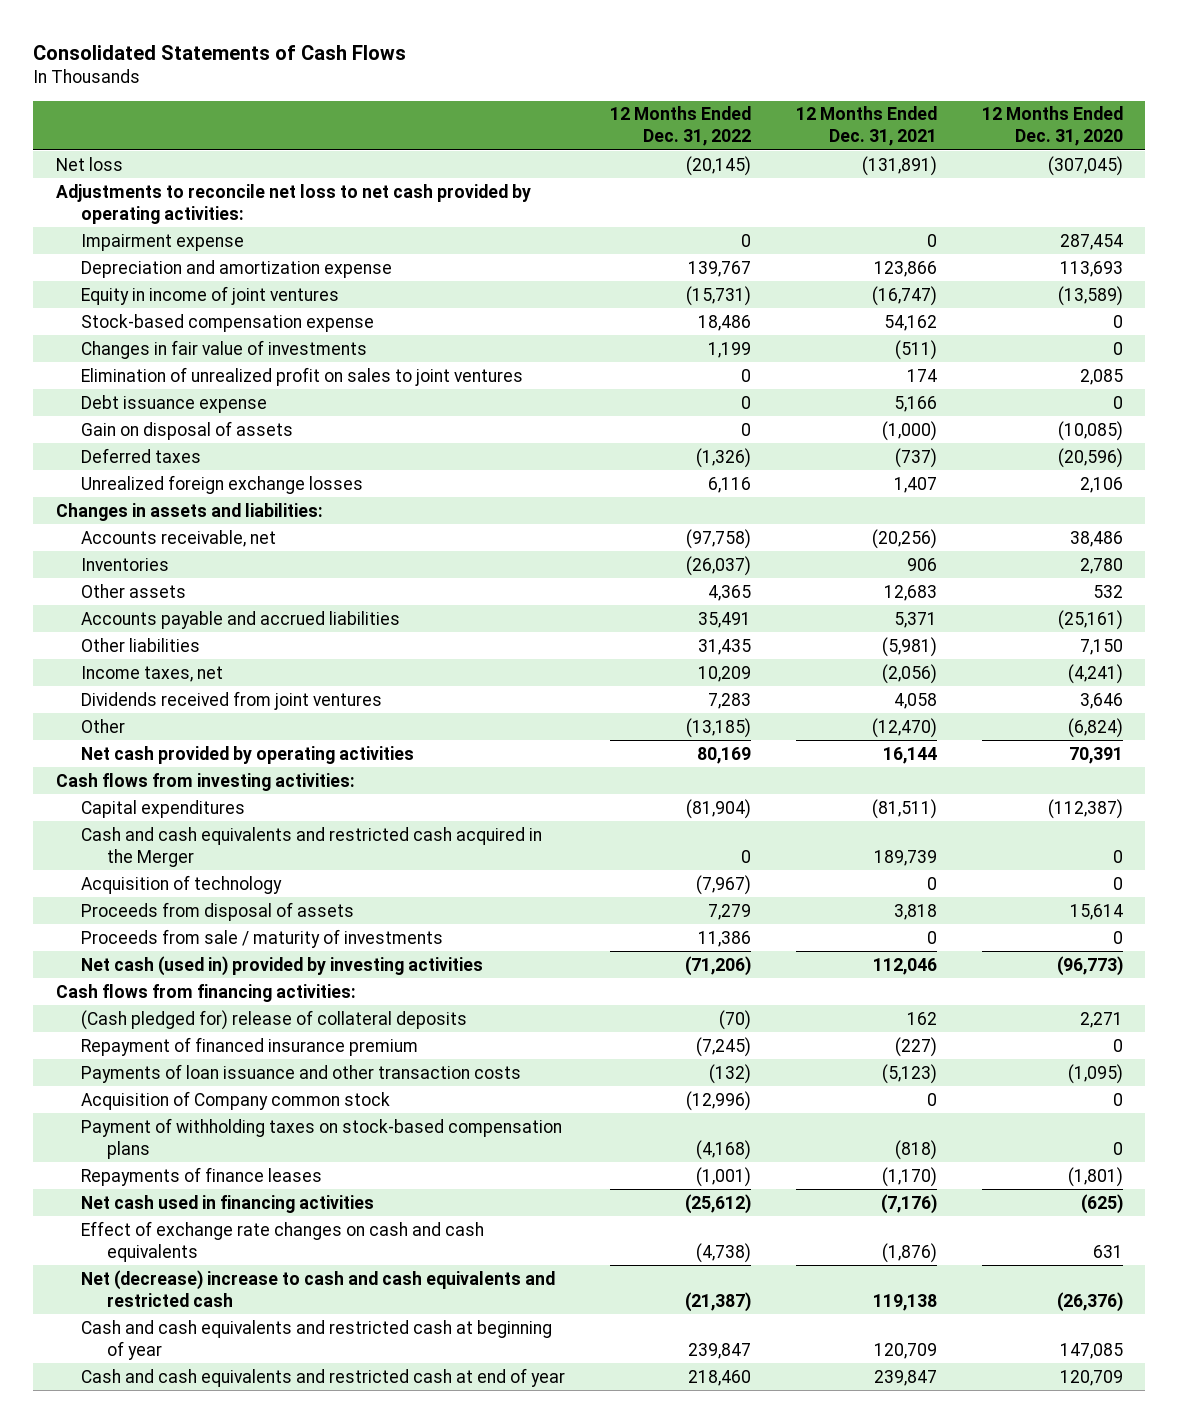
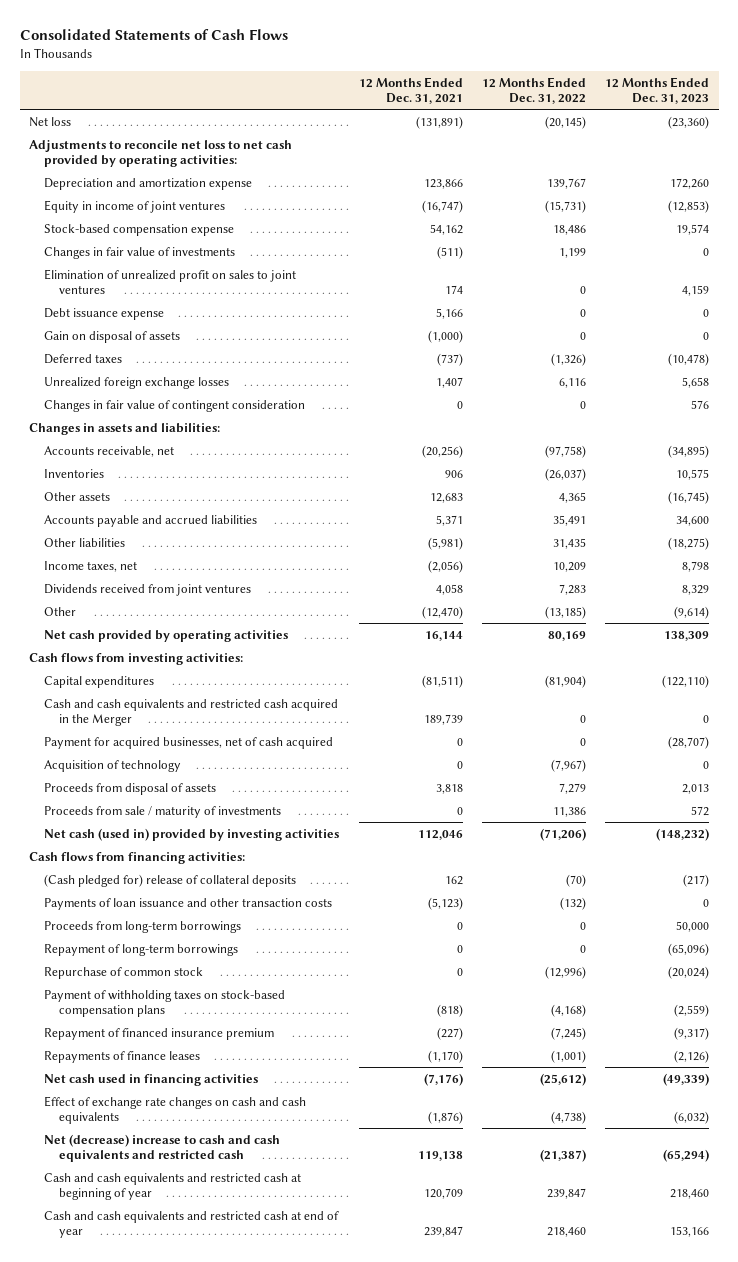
[981,106,1123,147] 12 Months Ended Dec. 31, 2020 -> none
none -> [605,76,710,105] 12 Months Ended Dec. 31, 2023
[81,233,245,251] Impairment expense -> none
none -> [44,399,306,412] Changes in fair value of contingent consideration
none -> [44,736,334,749] Payment for acquired businesses, net of cash acquired
none -> [44,920,242,933] Proceeds from long-term borrowings
none -> [44,943,239,956] Repayment of long-term borrowings
[81,1090,391,1110] Acquisition of Company common stock -> [44,966,204,979] Repurchase of common stock
[81,1036,419,1056] Repayment of financed insurance premium -> [44,1027,275,1040] Repayment of financed insurance premium

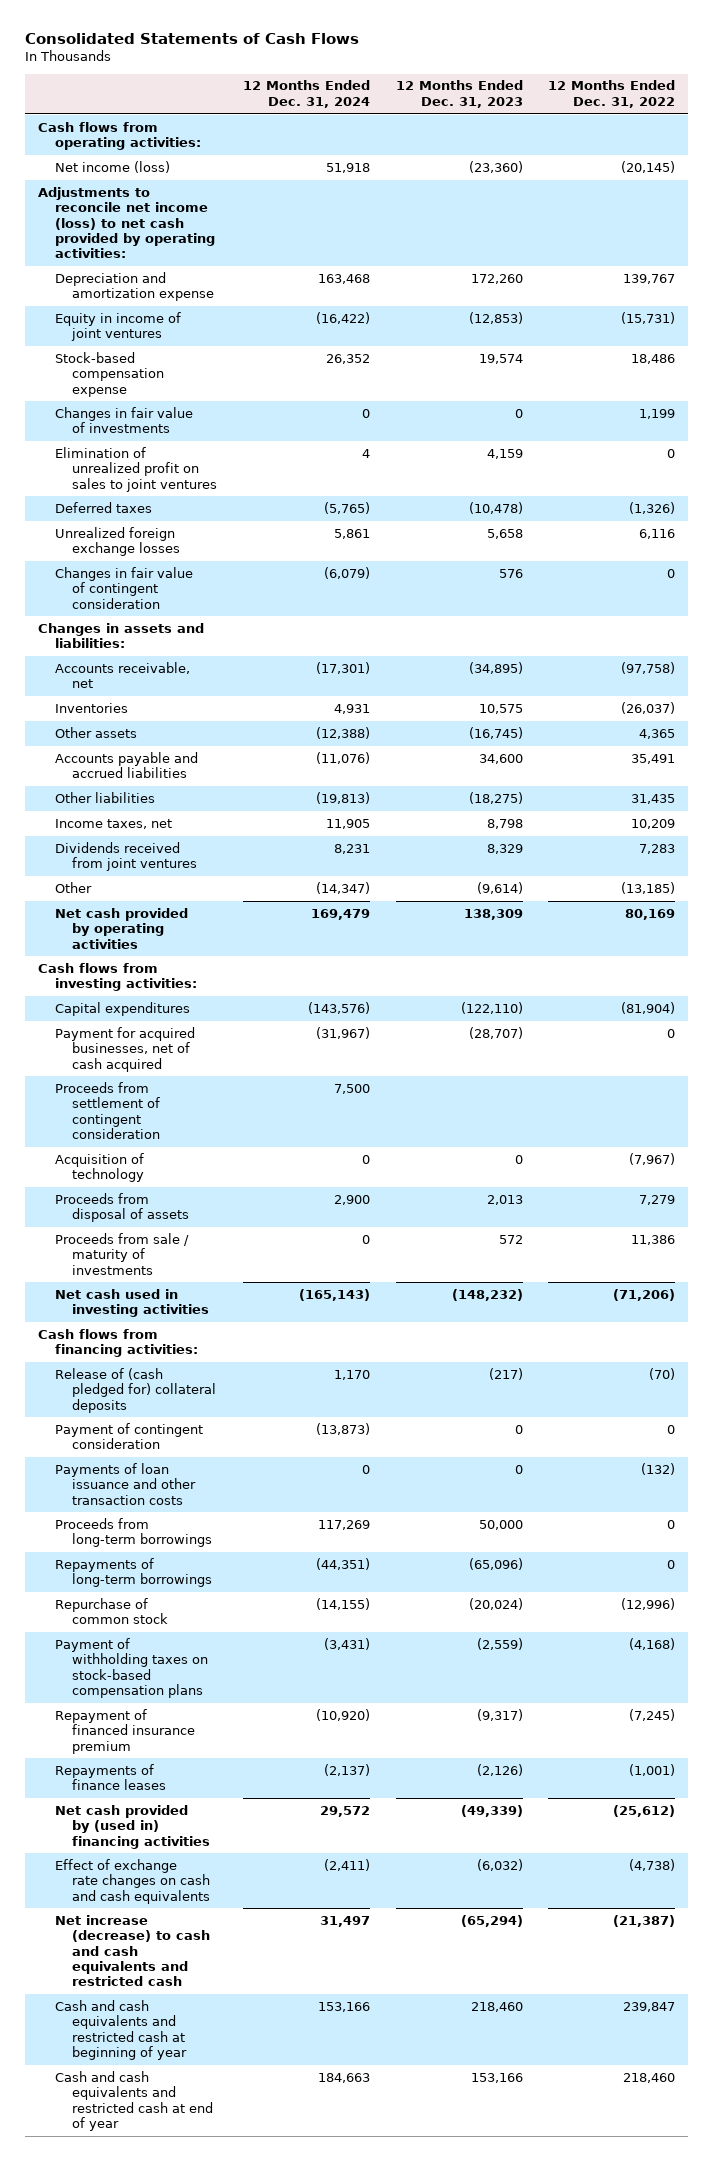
[358,76,463,105] 12 Months Ended Dec. 31, 2021 -> none
none -> [242,80,370,108] 12 Months Ended Dec. 31, 2024
none -> [37,121,201,151] Cash flows from operating activities:
[29,116,72,127] Net loss -> [54,160,170,173] Net income (loss)
[29,139,293,168] Adjustments to reconcile net loss to net cash provided by operating activities: -> [37,186,215,259] Adjustments to reconcile net income (loss) to net cash provided by operating activities:
[44,307,165,320] Debt issuance expense -> none
[44,330,181,343] Gain on disposal of assets -> none
[44,698,339,727] Cash and cash equivalents and restricted cash acquired in the Merger -> none
none -> [54,1081,161,1140] Proceeds from settlement of contingent consideration
[44,827,340,841] Net cash (used in) provided by investing activities -> [54,1288,210,1318] Net cash used in investing activities
[44,873,297,887] (Cash pledged for) release of collateral deposits -> [54,1367,217,1413] Release of (cash pledged for) collateral deposits
none -> [54,1422,203,1450] Payment of contingent consideration
[44,943,239,956] Repayment of long-term borrowings -> [54,1557,213,1588] Repayments of long-term borrowings
[44,1073,259,1086] Net cash used in financing activities -> [54,1804,211,1849] Net cash provided by (used in) financing activities
[44,1133,281,1163] Net (decrease) increase to cash and cash equivalents and restricted cash -> [54,1914,211,1987] Net increase (decrease) to cash and cash equivalents and restricted cash

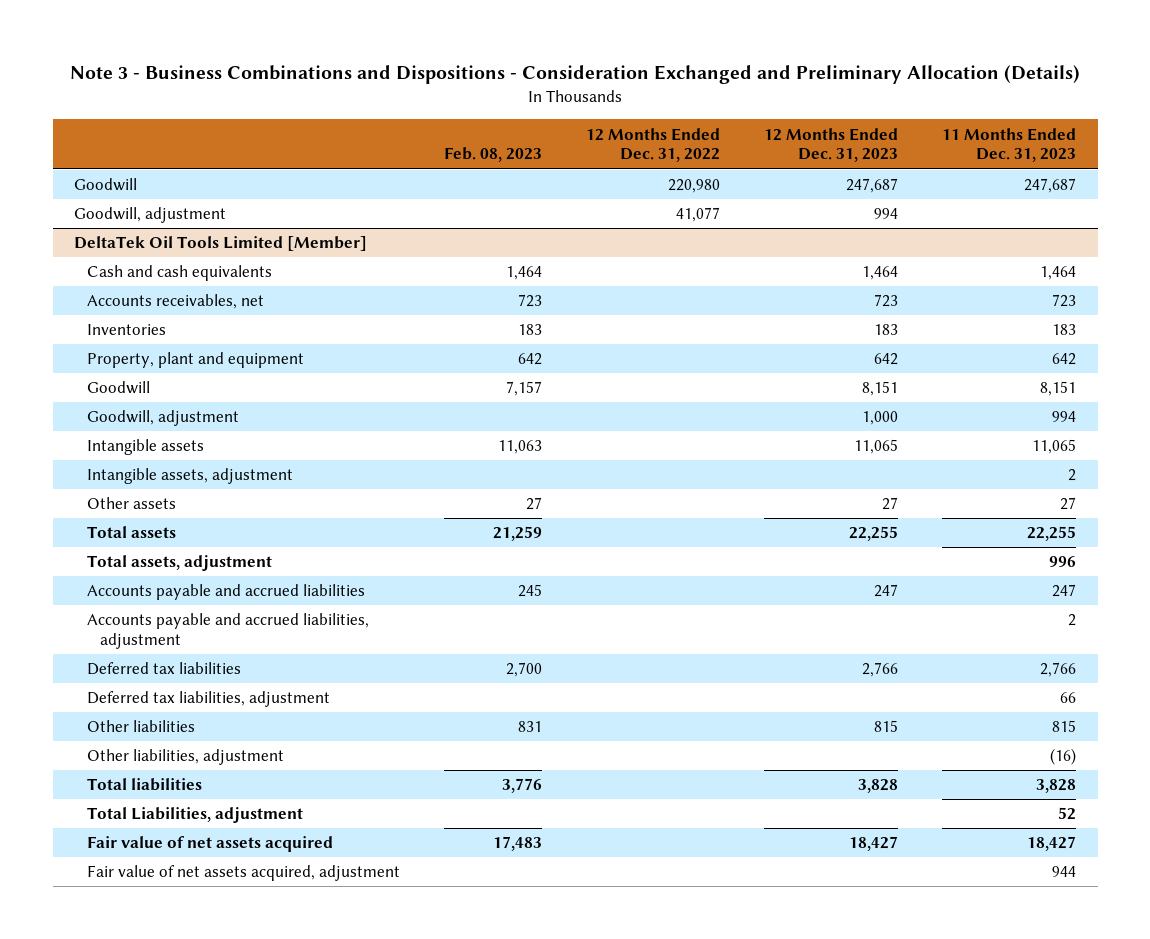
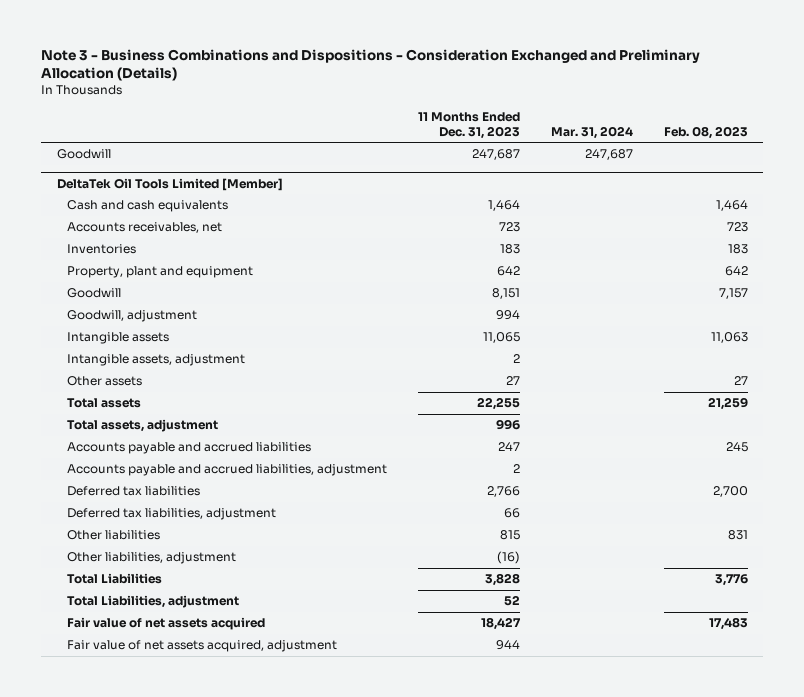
[586,127,721,163] 12 Months Ended Dec. 31, 2022 -> none
[763,127,898,163] 12 Months Ended Dec. 31, 2023 -> none
none -> [550,125,633,139] Mar. 31, 2024
[74,207,227,224] Goodwill, adjustment -> none
[87,778,203,792] Total liabilities -> [67,573,163,585] Total Liabilities

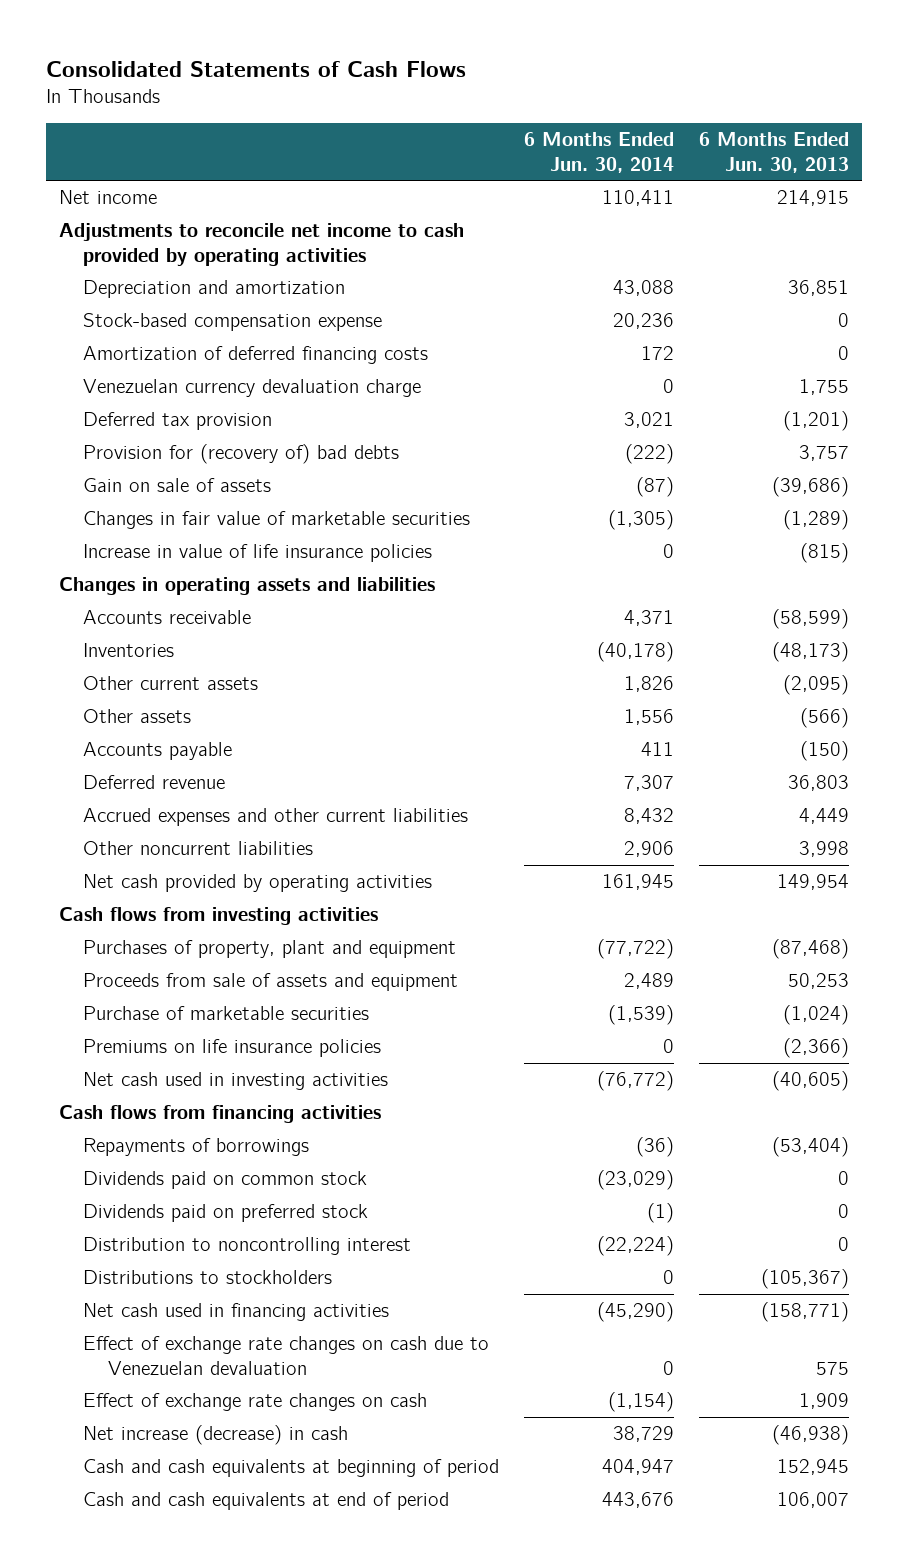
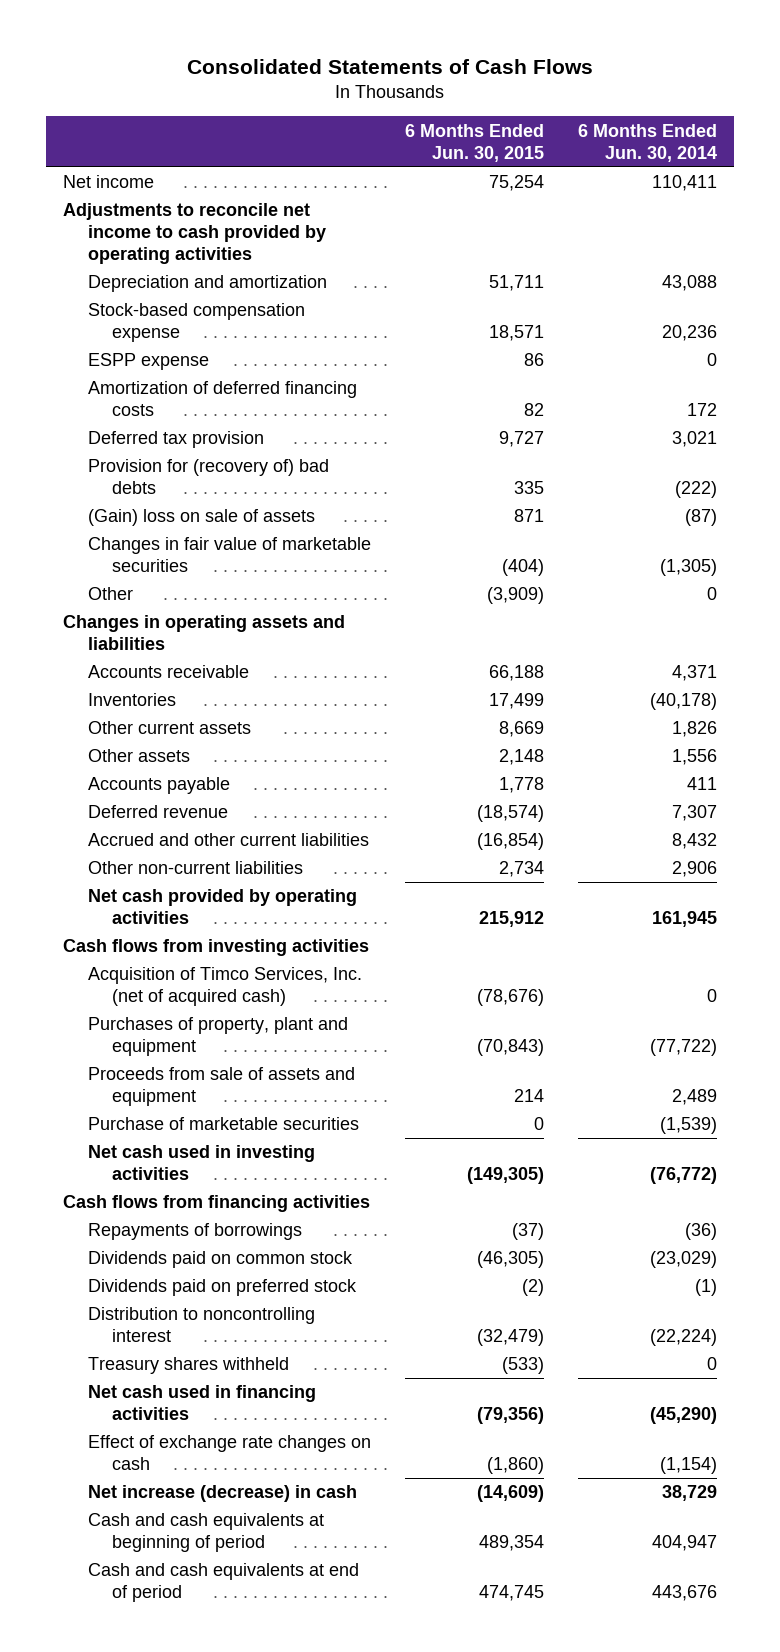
[699,132,850,173] 6 Months Ended Jun. 30, 2013 -> none
none -> [404,123,544,162] 6 Months Ended Jun. 30, 2015
none -> [87,353,209,371] ESPP expense
[83,379,422,398] Venezuelan currency devaluation charge -> none
[83,478,272,493] Gain on sale of assets -> [87,509,315,527] (Gain) loss on sale of assets
[83,544,433,563] Increase in value of life insurance policies -> none
none -> [87,587,133,601] Other
[83,808,469,827] Accrued expenses and other current liabilities -> [87,833,369,847] Accrued and other current liabilities
[83,841,314,856] Other noncurrent liabilities -> [87,861,303,875] Other non-current liabilities
none -> [87,967,362,1007] Acquisition of Timco Services, Inc. (net of acquired cash)
[83,1039,382,1058] Premiums on life insurance policies -> none
[83,1270,333,1285] Distributions to stockholders -> none
none -> [87,1357,289,1375] Treasury shares withheld
[83,1336,490,1375] Effect of exchange rate changes on cash due to Venezuelan devaluation -> none

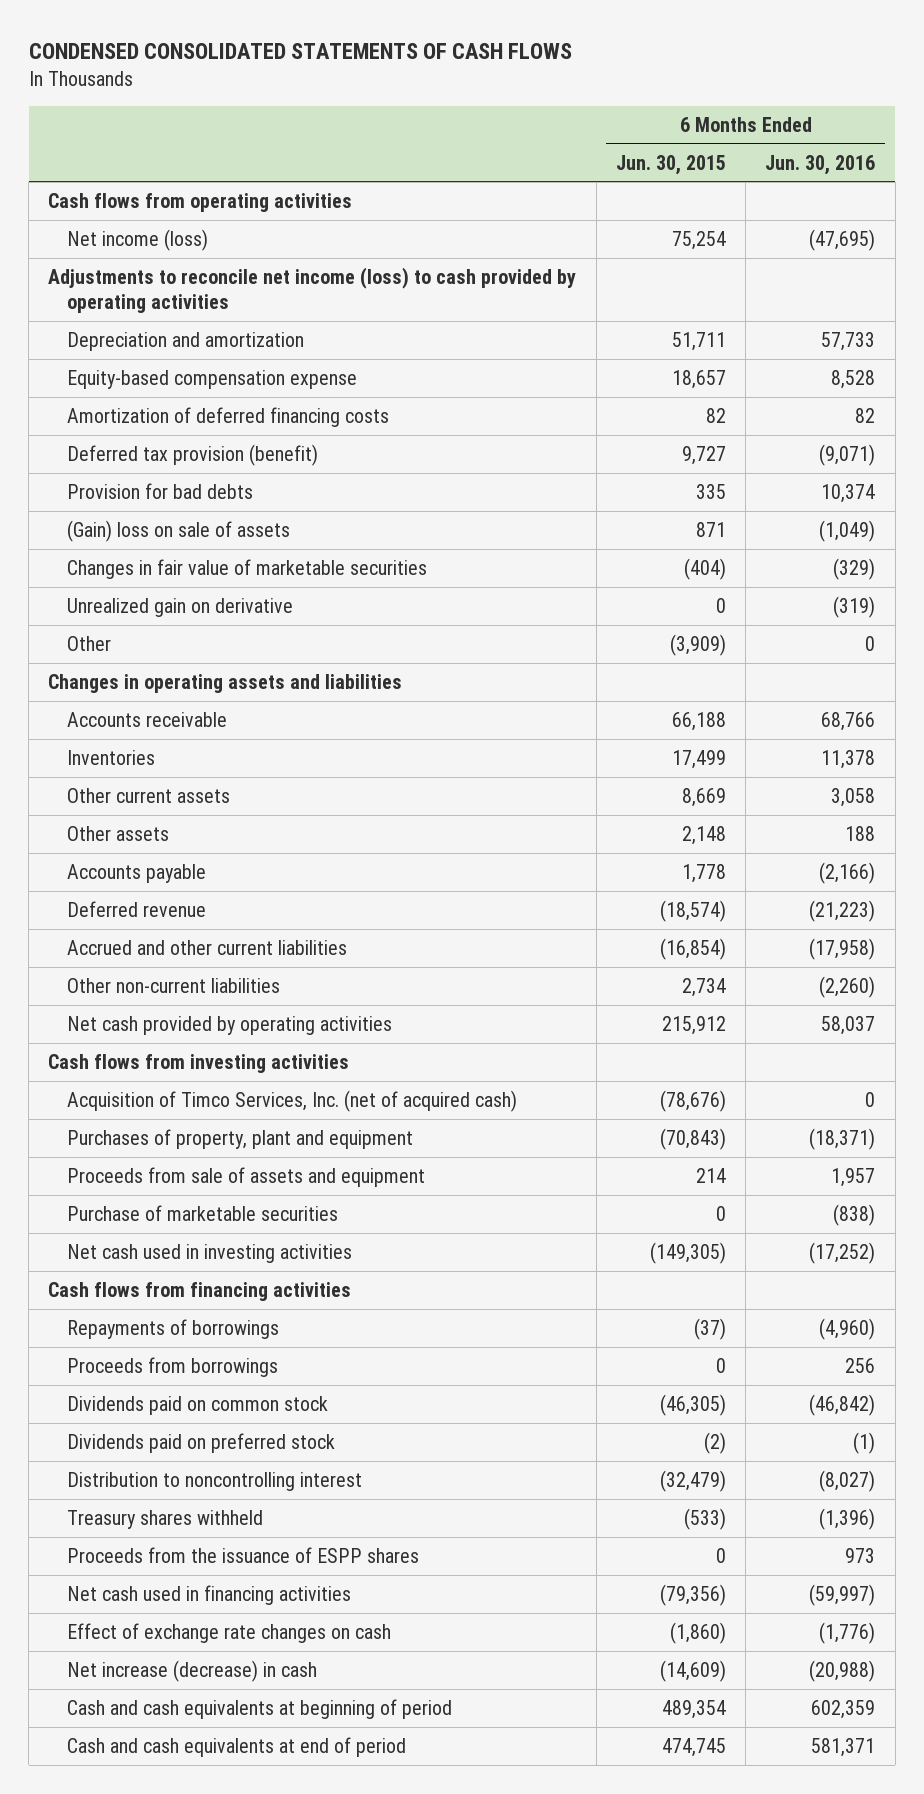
[186,58,593,74] Consolidated Statements of Cash Flows -> [28,43,572,60] CONDENSED CONSOLIDATED STATEMENTS OF CASH FLOWS
[578,123,718,162] 6 Months Ended Jun. 30, 2014 -> none
none -> [765,154,876,175] Jun. 30, 2016
none -> [48,192,353,212] Cash flows from operating activities
[62,175,154,189] Net income -> [66,228,208,251] Net income (loss)
[62,203,326,265] Adjustments to reconcile net income to cash provided by operating activities -> [48,266,577,313] Adjustments to reconcile net income (loss) to cash provided by operating activities
[87,353,209,371] ESPP expense -> none
[87,303,305,343] Stock-based compensation expense -> [66,369,357,389] Equity-based compensation expense
[488,325,544,342] 18,571 -> [671,369,726,389] 18,657
[87,431,264,449] Deferred tax provision -> [66,443,318,466] Deferred tax provision (benefit)
[87,459,329,495] Provision for (recovery of) bad debts -> [66,482,253,499] Provision for bad debts
none -> [66,597,293,617] Unrealized gain on derivative
none -> [66,1356,278,1377] Proceeds from borrowings
none -> [66,1546,419,1563] Proceeds from the issuance of ESPP shares

